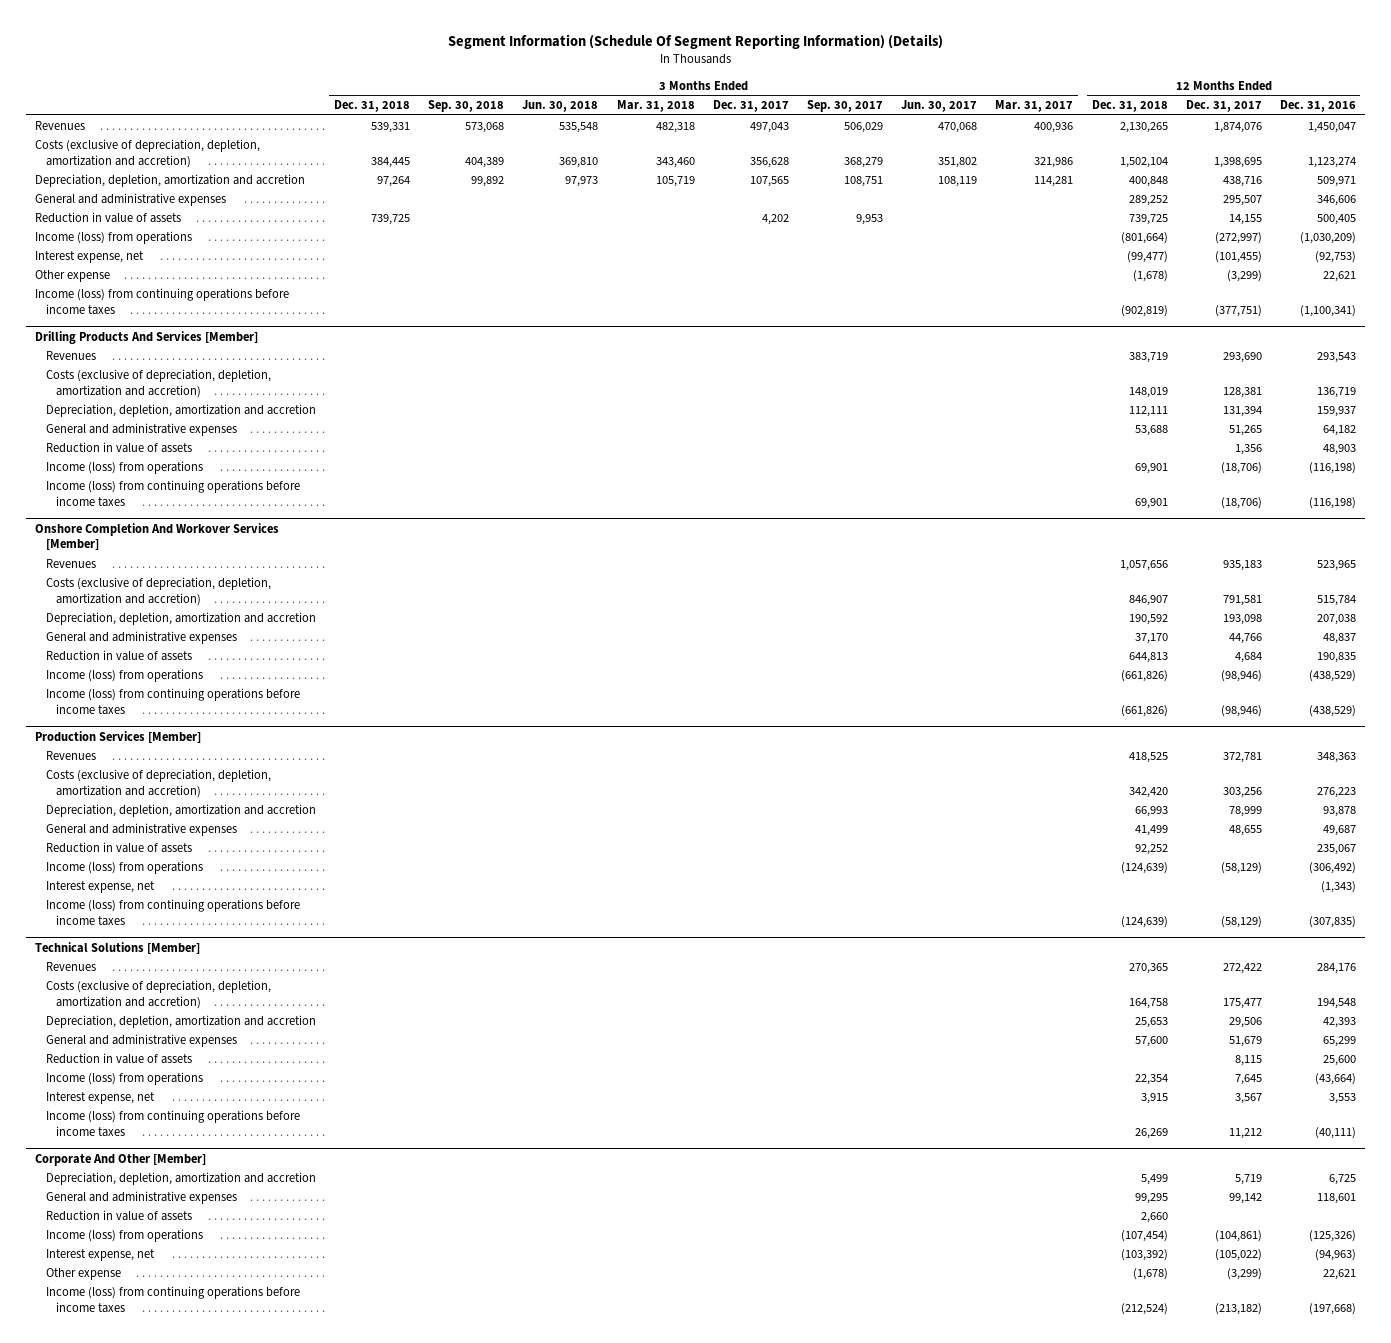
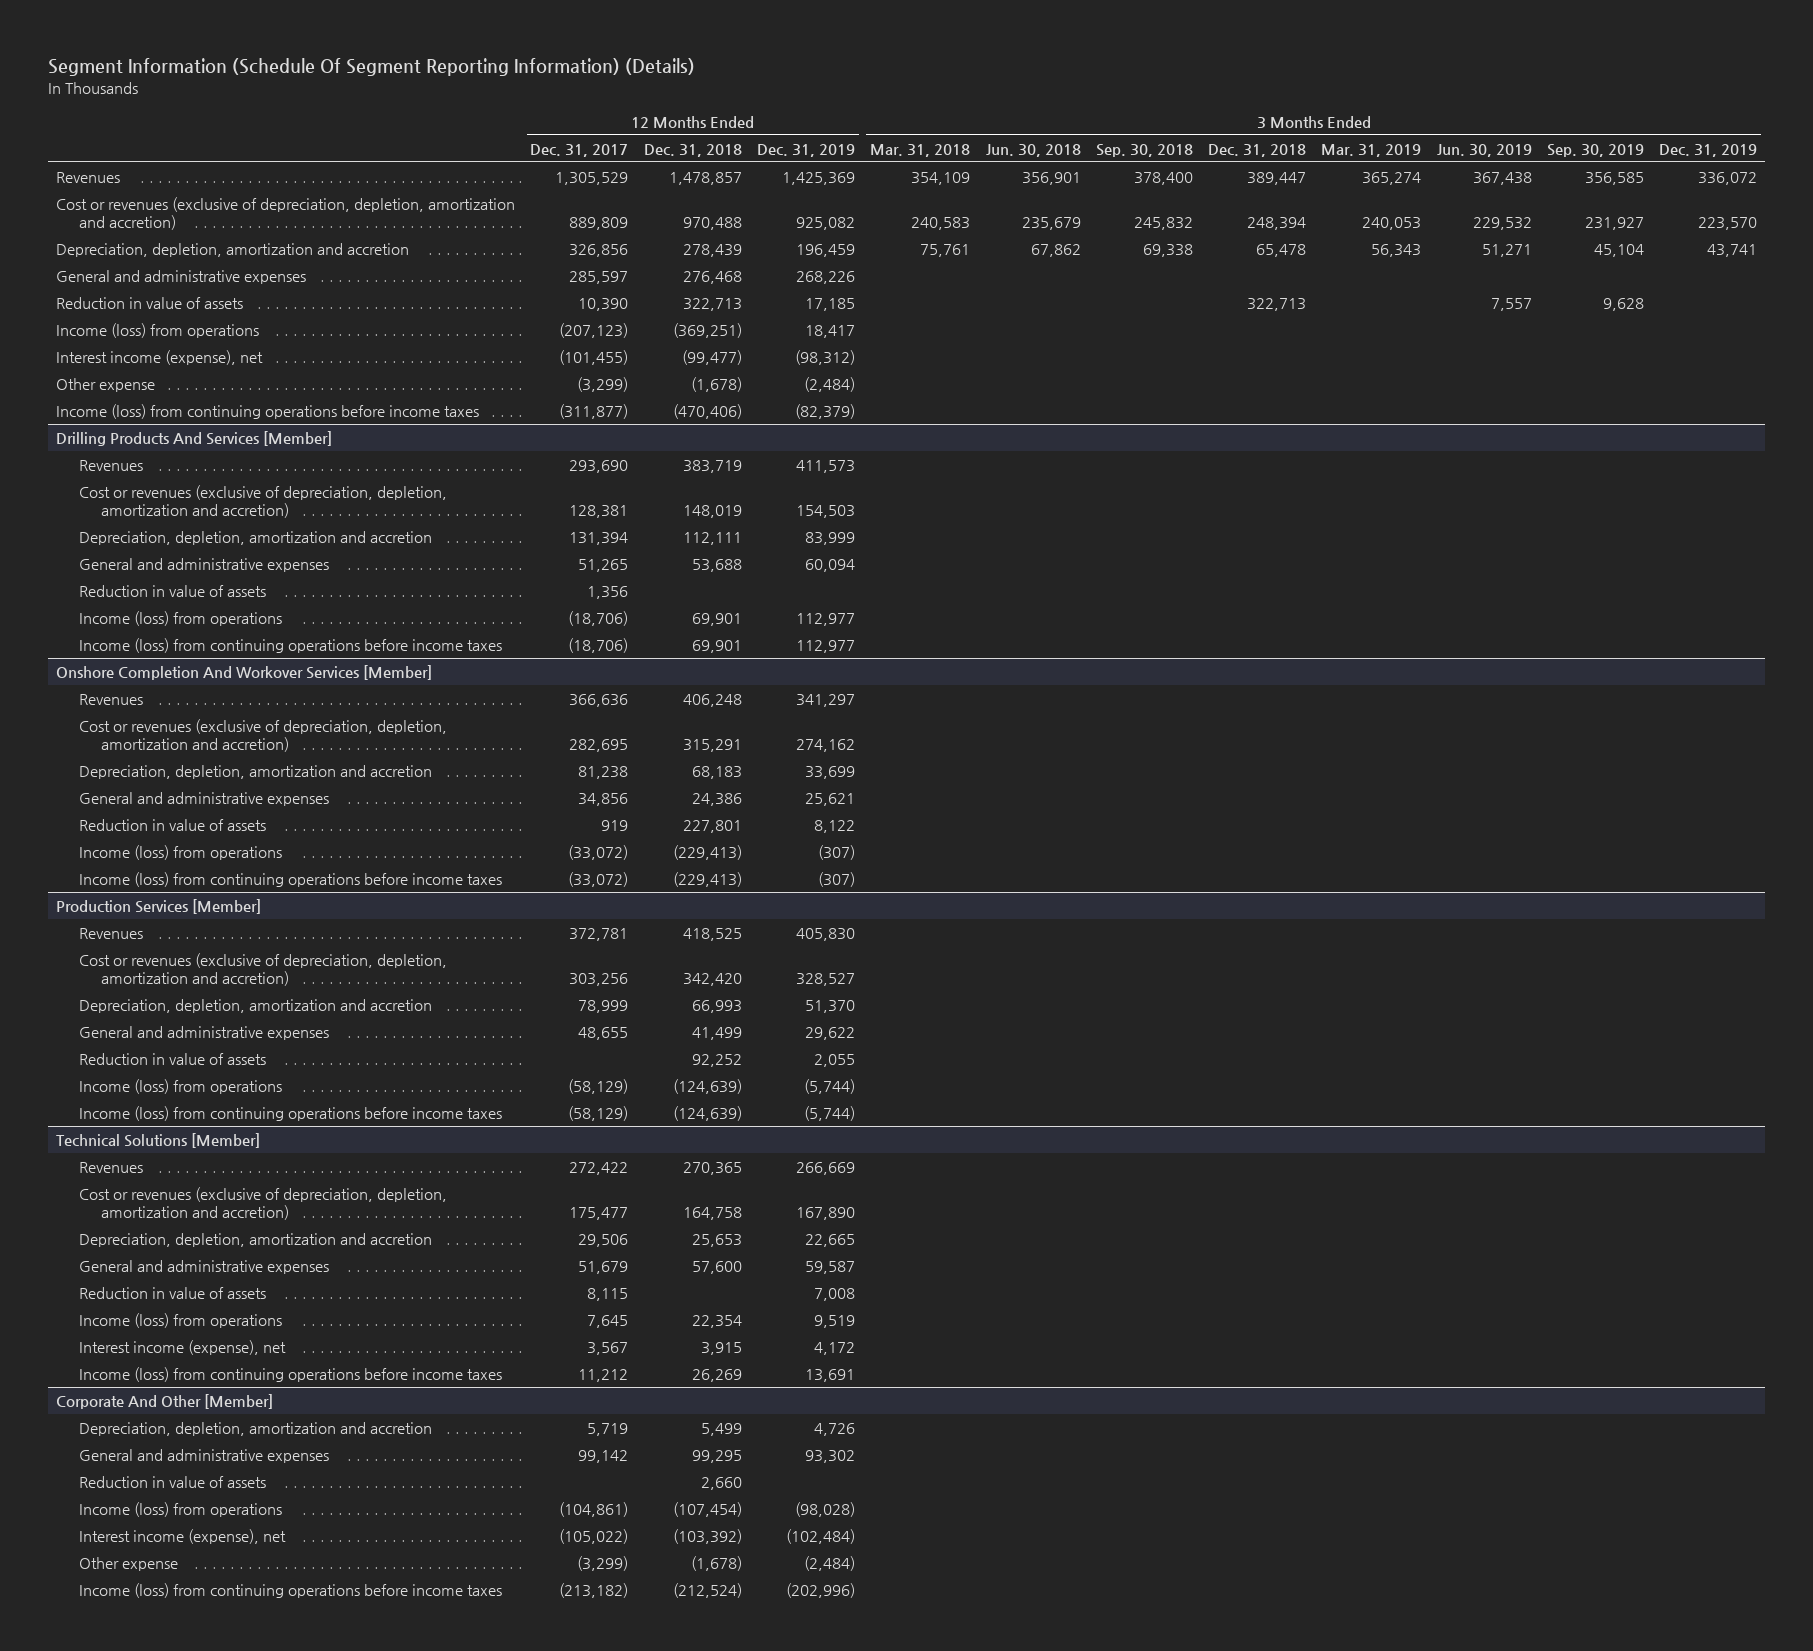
[712,100,789,113] Dec. 31, 2017 -> none
[806,100,883,113] Sep. 30, 2017 -> none
[901,100,978,113] Jun. 30, 2017 -> none
[995,100,1074,113] Mar. 31, 2017 -> none
[1279,100,1356,113] Dec. 31, 2016 -> none
none -> [756,143,855,157] Dec. 31, 2019
none -> [1321,143,1422,157] Mar. 31, 2019
none -> [1436,143,1532,157] Jun. 30, 2019
none -> [1547,143,1645,157] Sep. 30, 2019
none -> [1659,143,1758,157] Dec. 31, 2019
[371,121,411,133] 539,331 -> [1247,171,1307,185] 389,447
[465,121,505,133] 573,068 -> [1133,171,1193,185] 378,400
[559,121,599,133] 535,548 -> [1021,171,1081,185] 356,901
[655,121,695,133] 482,318 -> [911,171,971,185] 354,109
[1119,121,1168,133] 2,130,265 -> [668,171,742,185] 1,478,857
[1213,121,1262,133] 1,874,076 -> [555,171,629,185] 1,305,529
[35,138,261,168] Costs (exclusive of depreciation, depletion, amortization and accretion) -> [56,196,516,230] Cost or revenues (exclusive of depreciation, depletion, amortization and accretion)
[371,156,411,168] 384,445 -> [1247,216,1307,230] 248,394
[465,156,505,168] 404,389 -> [1133,216,1193,230] 245,832
[559,156,599,168] 369,810 -> [1021,216,1081,230] 235,679
[655,156,695,168] 343,460 -> [911,216,971,230] 240,583
[1119,156,1168,168] 1,502,104 -> [682,216,742,230] 970,488
[1213,156,1262,168] 1,398,695 -> [569,216,629,230] 889,809
[377,175,411,187] 97,264 -> [1256,243,1307,257] 65,478
[471,175,505,187] 99,892 -> [1142,243,1193,257] 69,338
[565,175,599,187] 97,973 -> [1030,243,1081,257] 67,862
[655,175,695,187] 105,719 -> [920,243,971,257] 75,761
[1128,175,1168,187] 400,848 -> [682,243,742,257] 278,439
[1222,175,1262,187] 438,716 -> [569,243,629,257] 326,856
[1128,194,1168,206] 289,252 -> [682,270,742,284] 276,468
[1222,194,1262,206] 295,507 -> [569,270,629,284] 285,597
[371,213,411,225] 739,725 -> [1247,297,1307,311] 322,713
[1128,213,1168,225] 739,725 -> [682,297,742,311] 322,713
[1228,213,1262,225] 14,155 -> [578,297,629,311] 10,390
[1120,231,1168,244] (801,664) -> [672,322,742,338] (369,251)
[1214,231,1262,244] (272,997) -> [559,322,629,338] (207,123)
[35,250,145,263] Interest expense, net -> [56,349,264,365] Interest income (expense), net
[1120,304,1168,317] (902,819) -> [672,403,742,419] (470,406)
[1214,304,1262,317] (377,751) -> [559,403,629,419] (311,877)
[45,368,271,398] Costs (exclusive of depreciation, depletion, amortization and accretion) -> [78,484,447,518] Cost or revenues (exclusive of depreciation, depletion, amortization and accretion)
[1119,559,1168,571] 1,057,656 -> [682,693,742,707] 406,248
[1222,559,1262,571] 935,183 -> [569,693,629,707] 366,636
[45,576,271,606] Costs (exclusive of depreciation, depletion, amortization and accretion) -> [78,718,447,752] Cost or revenues (exclusive of depreciation, depletion, amortization and accretion)
[1128,594,1168,606] 846,907 -> [682,738,742,752] 315,291
[1222,594,1262,606] 791,581 -> [569,738,629,752] 282,695
[1128,613,1168,625] 190,592 -> [691,765,742,779] 68,183
[1222,613,1262,625] 193,098 -> [578,765,629,779] 81,238
[1134,632,1168,644] 37,170 -> [691,792,742,806] 24,386
[1228,632,1262,644] 44,766 -> [578,792,629,806] 34,856
[1128,651,1168,663] 644,813 -> [682,819,742,833] 227,801
[1234,651,1262,663] 4,684 -> [601,819,629,831] 919
[1120,669,1168,682] (661,826) -> [672,844,742,860] (229,413)
[1220,669,1262,682] (98,946) -> [568,844,629,860] (33,072)
[1120,704,1168,717] (661,826) -> [672,871,742,887] (229,413)
[1220,704,1262,717] (98,946) -> [568,871,629,887] (33,072)
[45,768,271,798] Costs (exclusive of depreciation, depletion, amortization and accretion) -> [78,952,447,986] Cost or revenues (exclusive of depreciation, depletion, amortization and accretion)
[45,880,155,893] Interest expense, net -> none
[45,979,271,1009] Costs (exclusive of depreciation, depletion, amortization and accretion) -> [78,1186,447,1220] Cost or revenues (exclusive of depreciation, depletion, amortization and accretion)
[45,1091,155,1104] Interest expense, net -> [78,1339,286,1355] Interest income (expense), net
[45,1248,155,1261] Interest expense, net -> [78,1528,286,1544] Interest income (expense), net

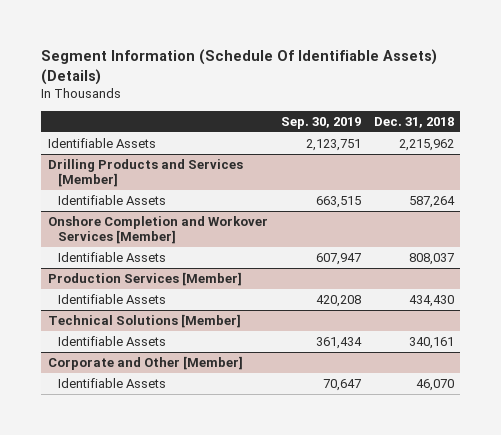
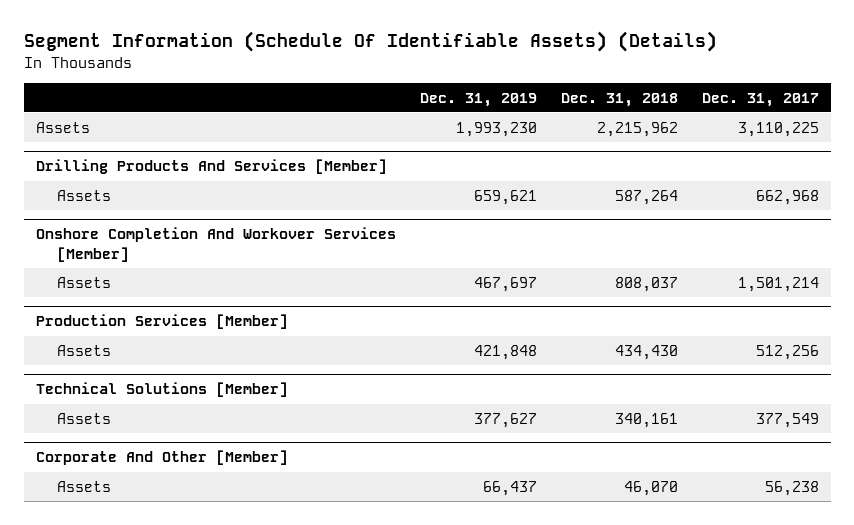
[280,116,361,129] Sep. 30, 2019 -> none
none -> [419,92,537,107] Dec. 31, 2019
none -> [701,92,819,107] Dec. 31, 2017
[47,138,156,149] Identifiable Assets -> [35,121,90,133] Assets
[47,159,243,188] Drilling Products and Services [Member] -> [35,159,387,175] Drilling Products And Services [Member]
[57,195,166,206] Identifiable Assets -> [57,189,112,201] Assets
[47,216,268,245] Onshore Completion and Workover Services [Member] -> [35,227,396,262] Onshore Completion And Workover Services [Member]
[57,252,166,263] Identifiable Assets -> [57,276,112,288] Assets
[57,294,166,305] Identifiable Assets -> [57,344,112,356] Assets
[57,336,166,347] Identifiable Assets -> [57,412,112,424] Assets
[47,356,243,371] Corporate and Other [Member] -> [35,450,288,466] Corporate And Other [Member]
[57,378,166,389] Identifiable Assets -> [57,480,112,492] Assets

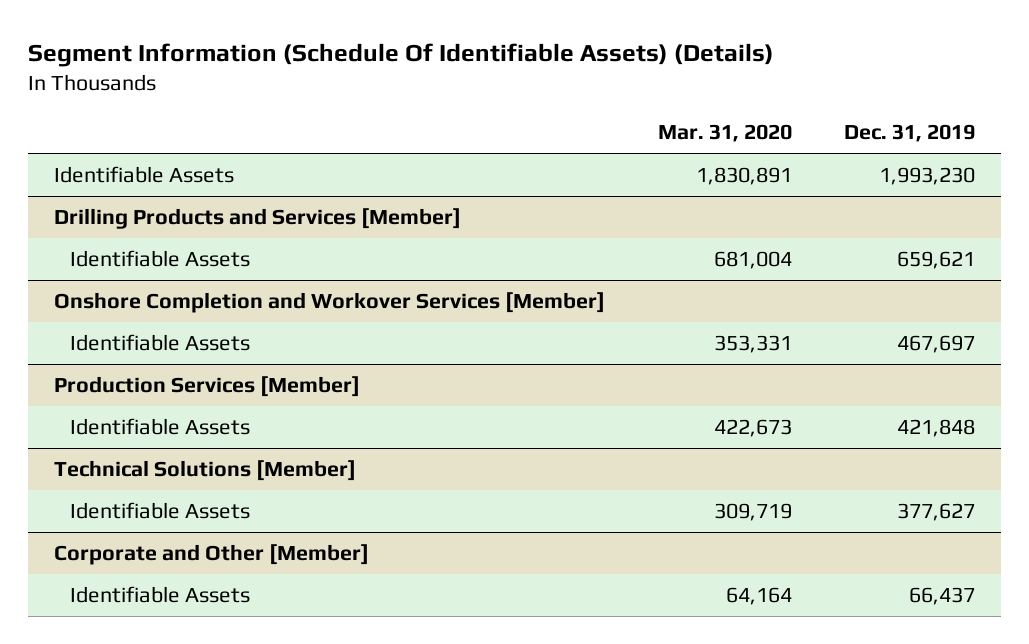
[560,92,678,107] Dec. 31, 2018 -> none
[701,92,819,107] Dec. 31, 2017 -> none
none -> [657,124,792,143] Mar. 31, 2020
[35,121,90,133] Assets -> [54,165,235,183] Identifiable Assets
[35,159,387,175] Drilling Products And Services [Member] -> [54,207,462,229] Drilling Products and Services [Member]
[57,189,112,201] Assets -> [69,249,250,267] Identifiable Assets
[35,227,396,262] Onshore Completion And Workover Services [Member] -> [54,291,606,313] Onshore Completion and Workover Services [Member]
[57,276,112,288] Assets -> [69,333,250,351] Identifiable Assets
[57,344,112,356] Assets -> [69,417,250,435] Identifiable Assets
[57,412,112,424] Assets -> [69,501,250,519] Identifiable Assets
[35,450,288,466] Corporate And Other [Member] -> [54,543,370,565] Corporate and Other [Member]
[57,480,112,492] Assets -> [69,585,250,603] Identifiable Assets

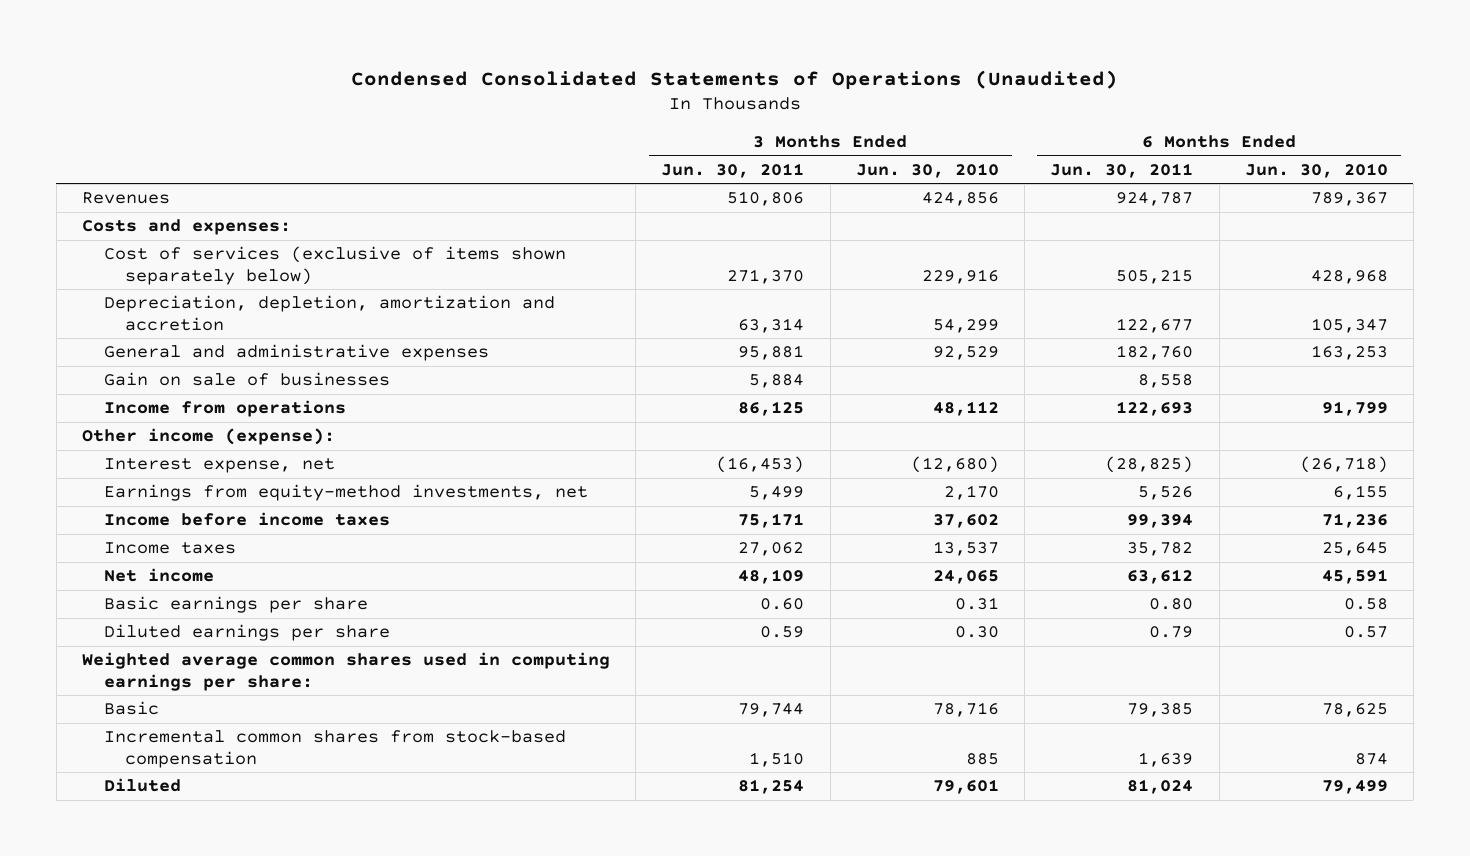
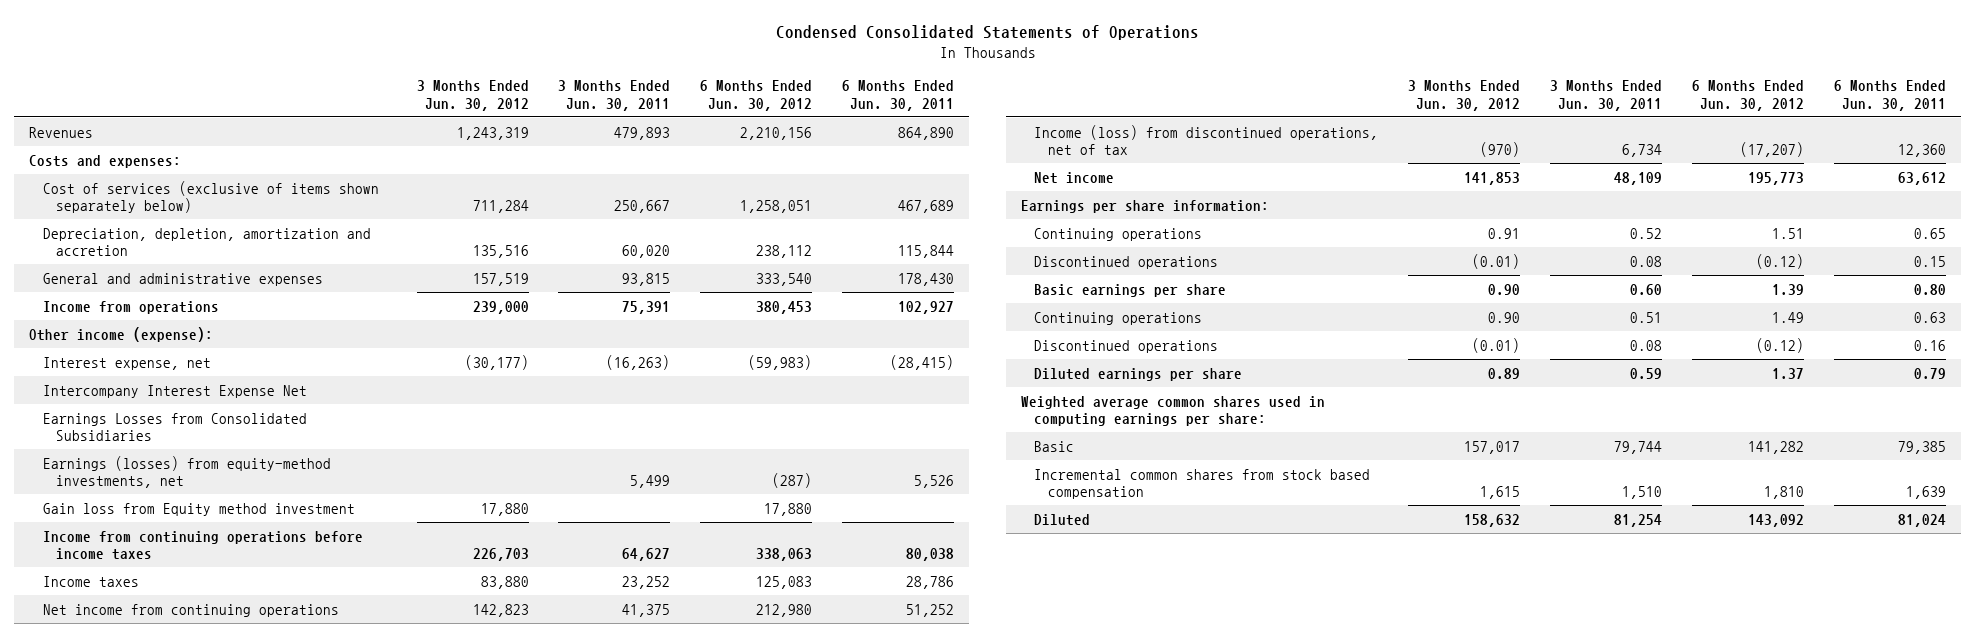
[350,69,1118,89] Condensed Consolidated Statements of Operations (Unaudited) -> [775,24,1199,40] Condensed Consolidated Statements of Operations
[855,162,999,178] Jun. 30, 2010 -> none
[1244,162,1388,178] Jun. 30, 2010 -> none
none -> [416,79,529,111] 3 Months Ended Jun. 30, 2012
none -> [700,79,813,111] 6 Months Ended Jun. 30, 2012
[727,191,805,207] 510,806 -> [614,126,671,140] 479,893
[1116,192,1194,207] 924,787 -> [898,126,955,140] 864,890
[103,372,390,387] Gain on sale of businesses -> none
[727,268,805,284] 271,370 -> [614,200,671,214] 250,667
[1116,268,1194,284] 505,215 -> [898,200,955,214] 467,689
[738,317,805,333] 63,314 -> [622,245,671,259] 60,020
[1116,317,1194,333] 122,677 -> [898,245,955,259] 115,844
[738,345,805,361] 95,881 -> [622,272,671,286] 93,815
[1116,345,1194,361] 182,760 -> [898,272,955,286] 178,430
[738,401,805,417] 86,125 -> [622,300,671,314] 75,391
[1116,401,1194,417] 122,693 -> [898,300,955,314] 102,927
[716,456,805,474] (16,453) -> [606,354,671,370] (16,263)
[1105,456,1194,474] (28,825) -> [890,354,955,370] (28,415)
none -> [42,384,307,398] Intercompany Interest Expense Net
none -> [42,412,307,442] Earnings Losses from Consolidated Subsidiaries
[103,484,588,502] Earnings from equity-method investments, net -> [42,455,331,489] Earnings (losses) from equity-method investments, net
none -> [42,502,355,516] Gain loss from Equity method investment
[103,512,390,527] Income before income taxes -> [42,530,363,561] Income from continuing operations before income taxes
[738,513,805,529] 75,171 -> [622,548,671,562] 64,627
[1127,514,1194,529] 99,394 -> [906,548,955,562] 80,038
[738,542,805,557] 27,062 -> [622,575,671,589] 23,252
[1127,542,1194,557] 35,782 -> [906,575,955,589] 28,786
none -> [42,603,339,617] Net income from continuing operations
none -> [1034,124,1379,156] Income (loss) from discontinued operations, net of tax
none -> [1020,199,1269,213] Earnings per share information:
none -> [1034,227,1203,241] Continuing operations
none -> [1034,255,1219,269] Discontinued operations
none -> [1034,311,1203,325] Continuing operations
none -> [1034,339,1219,353] Discontinued operations
[103,730,566,768] Incremental common shares from stock-based compensation -> [1034,468,1371,500] Incremental common shares from stock based compensation

